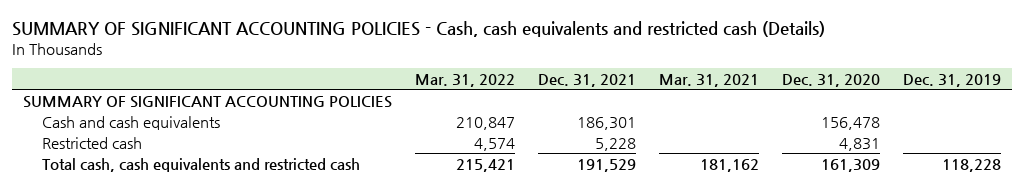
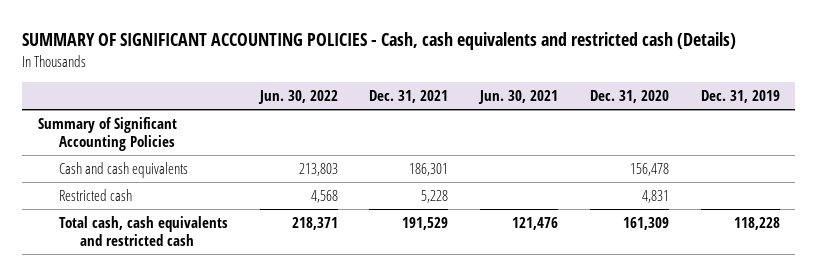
[415,73,516,87] Mar. 31, 2022 -> none
[658,73,759,87] Mar. 31, 2021 -> none
none -> [257,89,338,104] Jun. 30, 2022
none -> [478,89,559,104] Jun. 30, 2021
[23,95,393,108] SUMMARY OF SIGNIFICANT ACCOUNTING POLICIES -> [38,117,178,151] Summary of Significant Accounting Policies

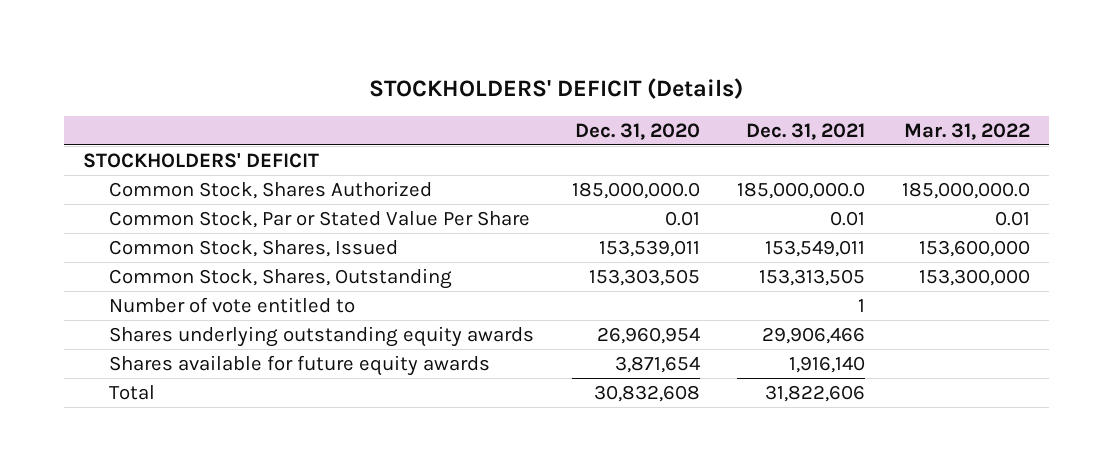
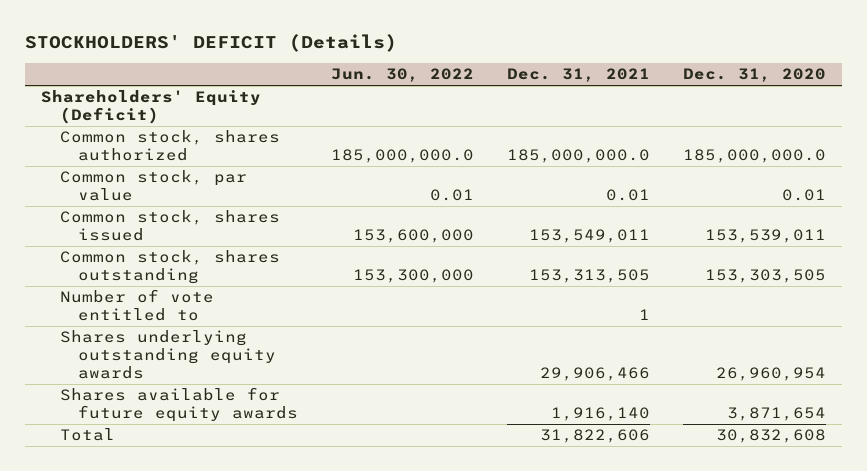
[903,122,1030,140] Mar. 31, 2022 -> none
none -> [330,68,474,83] Jun. 30, 2022
[82,152,319,168] STOCKHOLDERS' DEFICIT -> [41,90,262,125] Shareholders' Equity (Deficit)
[109,180,433,199] Common Stock, Shares Authorized -> [59,130,280,162] Common stock, shares authorized
[109,210,531,228] Common Stock, Par or Stated Value Per Share -> [59,170,247,202] Common stock, par value
[109,239,399,257] Common Stock, Shares, Issued -> [59,210,280,242] Common stock, shares issued
[109,267,453,289] Common Stock, Shares, Outstanding -> [59,250,280,285] Common stock, shares outstanding

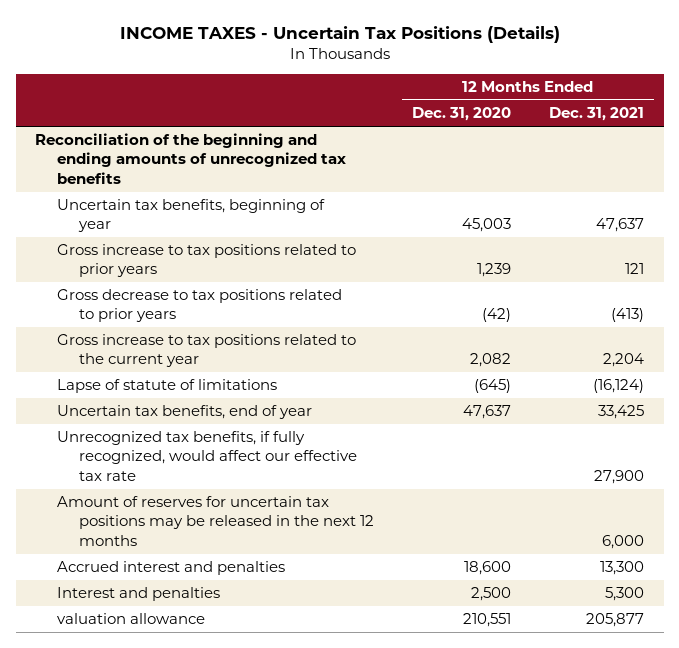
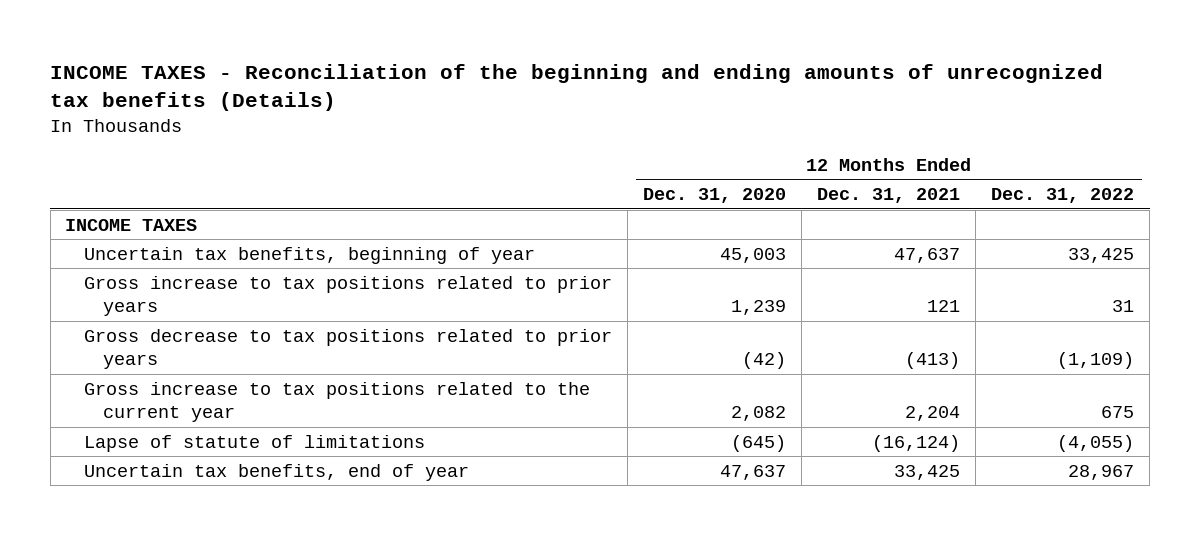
[119,25,560,43] INCOME TAXES - Uncertain Tax Positions (Details) -> [50,63,1104,112] INCOME TAXES - Reconciliation of the beginning and ending amounts of unrecognized tax benefits (Details)
none -> [991,188,1135,204] Dec. 31, 2022
[34,133,346,184] Reconciliation of the beginning and ending amounts of unrecognized tax benefits -> none
none -> [65,218,198,231] INCOME TAXES
[56,431,357,481] Unrecognized tax benefits, if fully recognized, would affect our effective tax rate -> none
[56,496,374,546] Amount of reserves for uncertain tax positions may be released in the next 12 months -> none
[56,561,285,576] Accrued interest and penalties -> none
[56,587,220,602] Interest and penalties -> none
[56,613,205,625] valuation allowance -> none

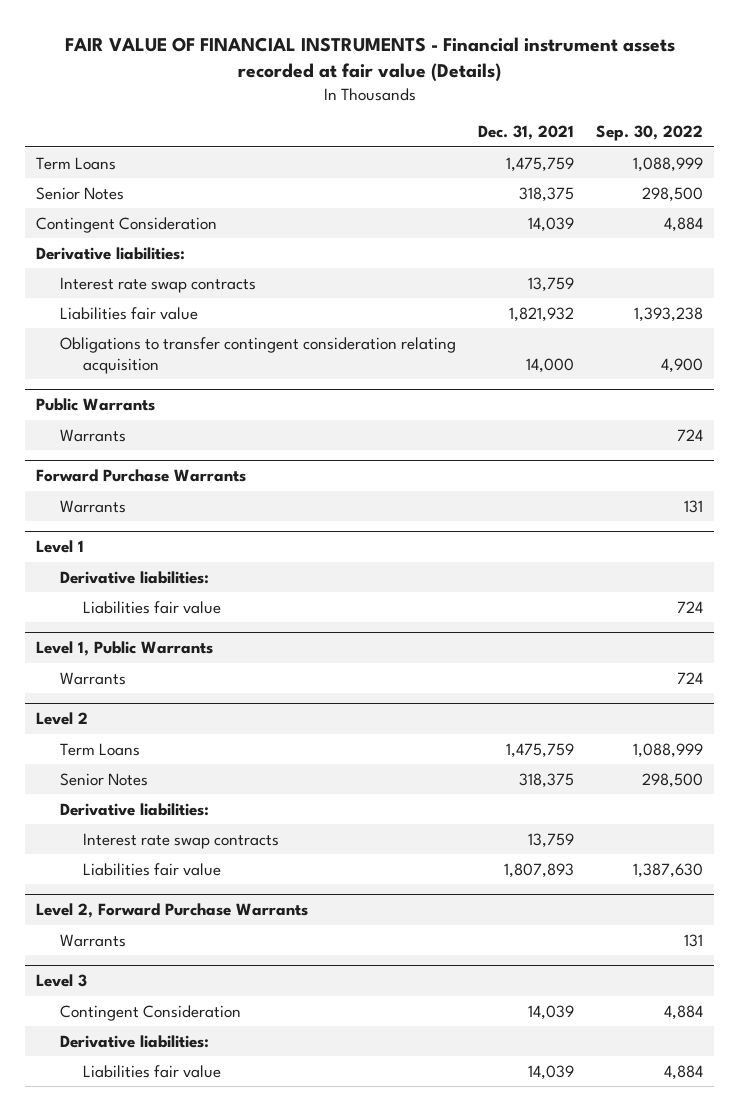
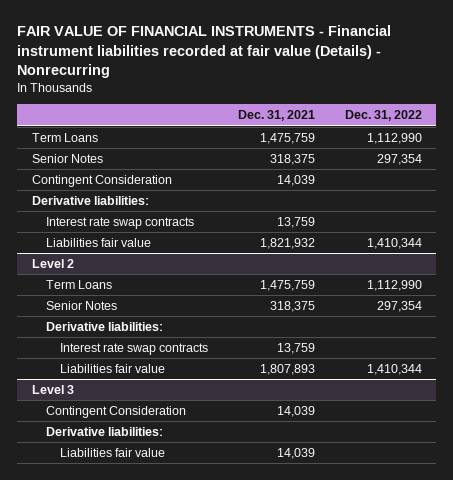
[64,37,675,83] FAIR VALUE OF FINANCIAL INSTRUMENTS - Financial instrument assets recorded at fair value (Details) -> [16,25,391,78] FAIR VALUE OF FINANCIAL INSTRUMENTS - Financial instrument liabilities recorded at fair value (Details) - Nonrecurring
[596,125,704,142] Sep. 30, 2022 -> none
none -> [344,110,422,122] Dec. 31, 2022
[59,336,456,374] Obligations to transfer contingent consideration relating acquisition -> none
[36,398,156,412] Public Warrants -> none
[59,428,126,442] Warrants -> none
[36,469,247,483] Forward Purchase Warrants -> none
[59,499,126,513] Warrants -> none
[36,540,85,554] Level 1 -> none
[59,570,209,584] Derivative liabilities: -> none
[83,600,222,614] Liabilities fair value -> none
[36,641,214,657] Level 1, Public Warrants -> none
[59,671,126,685] Warrants -> none
[36,903,309,919] Level 2, Forward Purchase Warrants -> none
[59,933,126,947] Warrants -> none

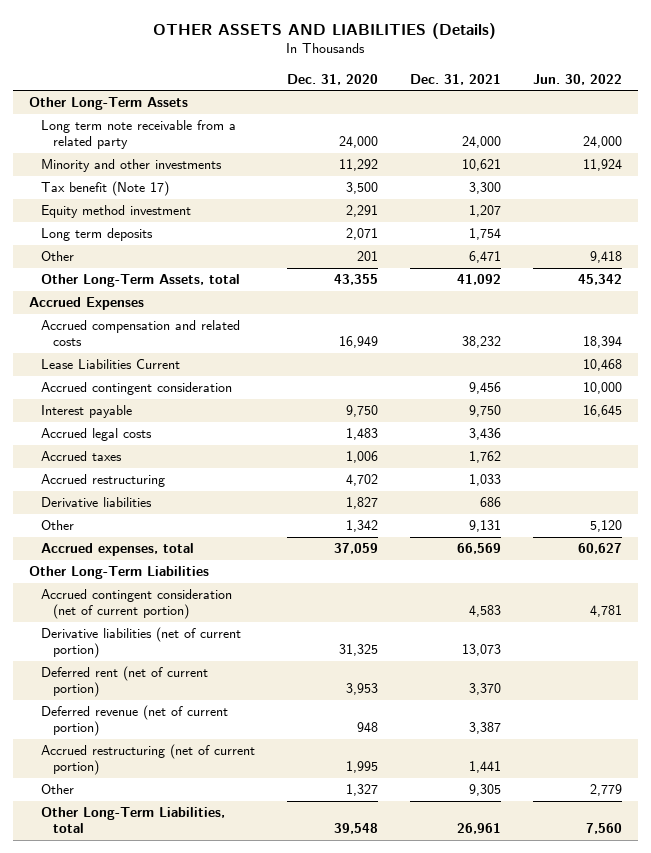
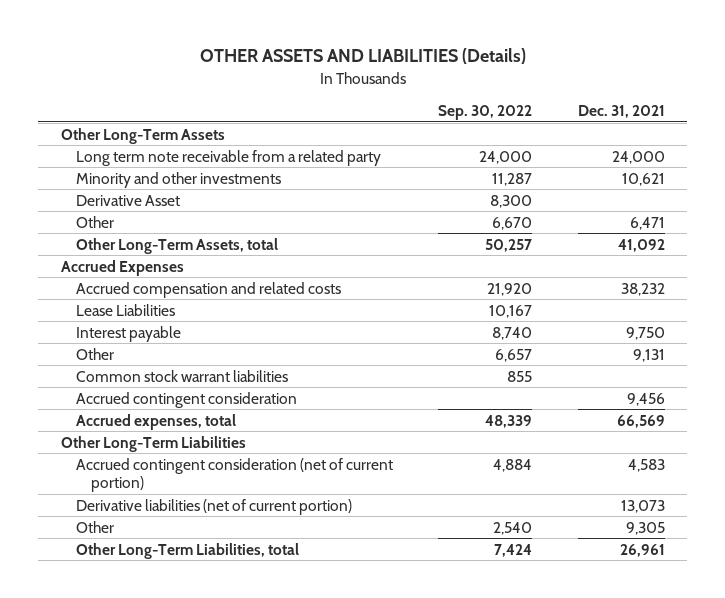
[286,73,378,85] Dec. 31, 2020 -> none
[532,73,622,85] Jun. 30, 2022 -> none
none -> [438,105,533,121] Sep. 30, 2022
[41,181,170,197] Tax benefit (Note 17) -> none
[41,205,192,219] Equity method investment -> none
[41,228,154,242] Long term deposits -> none
none -> [75,194,180,206] Derivative Asset
[41,359,181,370] Lease Liabilities Current -> [75,303,175,316] Lease Liabilities
[41,428,153,442] Accrued legal costs -> none
[41,451,123,462] Accrued taxes -> none
[41,474,166,488] Accrued restructuring -> none
[41,497,153,508] Derivative liabilities -> none
none -> [75,369,288,382] Common stock warrant liabilities
[41,382,233,396] Accrued contingent consideration -> [75,391,297,408] Accrued contingent consideration
[41,666,209,698] Deferred rent (net of current portion) -> none
[41,705,229,737] Deferred revenue (net of current portion) -> none
[41,744,256,776] Accrued restructuring (net of current portion) -> none

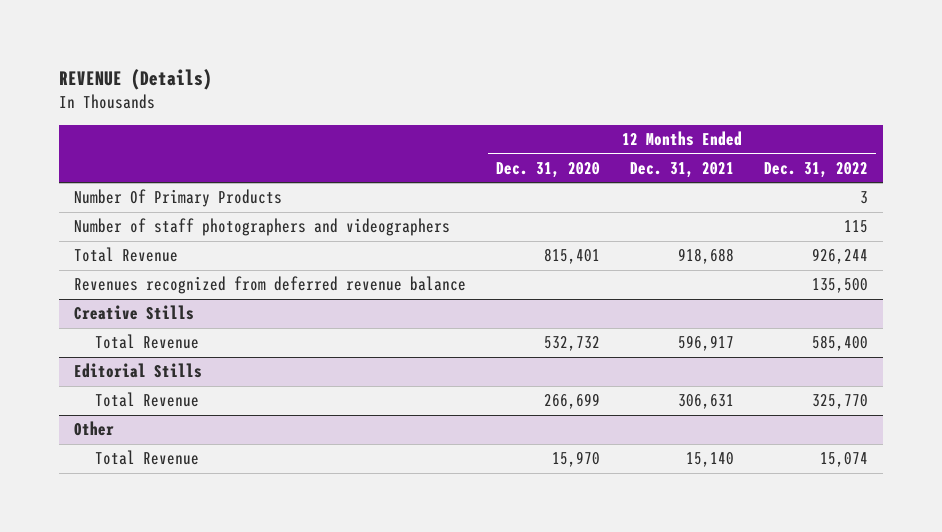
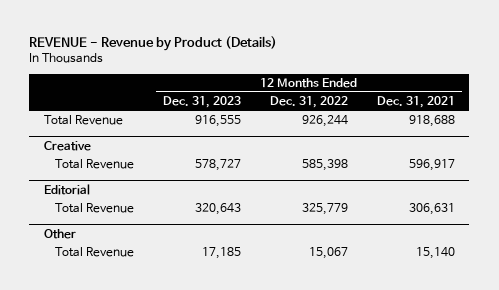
[58,68,212,90] REVENUE (Details) -> [29,35,278,51] REVENUE - Revenue by Product (Details)
[495,161,600,178] Dec. 31, 2020 -> none
none -> [162,96,241,109] Dec. 31, 2023
[73,189,282,208] Number Of Primary Products -> none
[73,218,450,237] Number of staff photographers and videographers -> none
[73,276,466,295] Revenues recognized from deferred revenue balance -> none
[73,305,194,321] Creative Stills -> [43,140,91,151] Creative
[811,335,868,352] 585,400 -> [301,159,348,172] 585,398
[73,363,202,379] Editorial Stills -> [43,183,90,195] Editorial
[811,394,868,410] 325,770 -> [301,203,348,216] 325,779
[819,452,868,468] 15,074 -> [308,247,348,260] 15,067

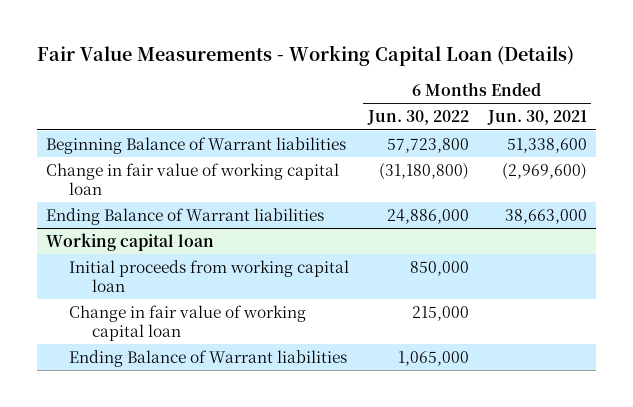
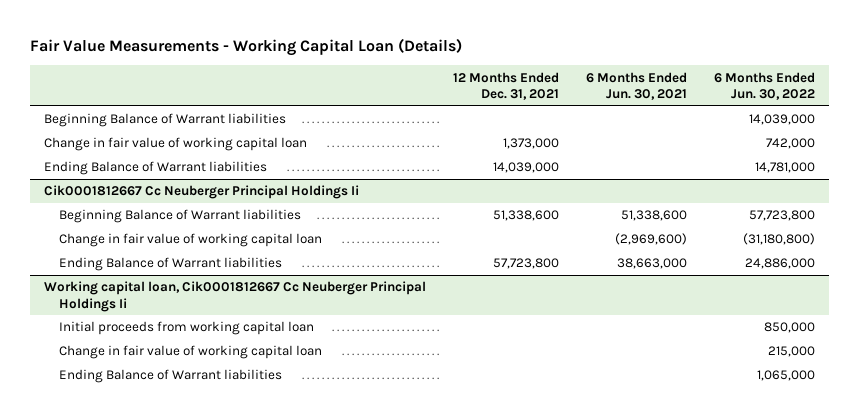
none -> [452,71,559,100] 12 Months Ended Dec. 31, 2021
none -> [43,113,286,128] Beginning Balance of Warrant liabilities
none -> [43,137,307,152] Change in fair value of working capital loan
none -> [43,161,267,176] Ending Balance of Warrant liabilities
none -> [43,185,359,200] Cik0001812667 Cc Neuberger Principal Holdings Ii
[46,232,215,251] Working capital loan -> none
none -> [43,281,426,312] Working capital loan, Cik0001812667 Cc Neuberger Principal Holdings Ii

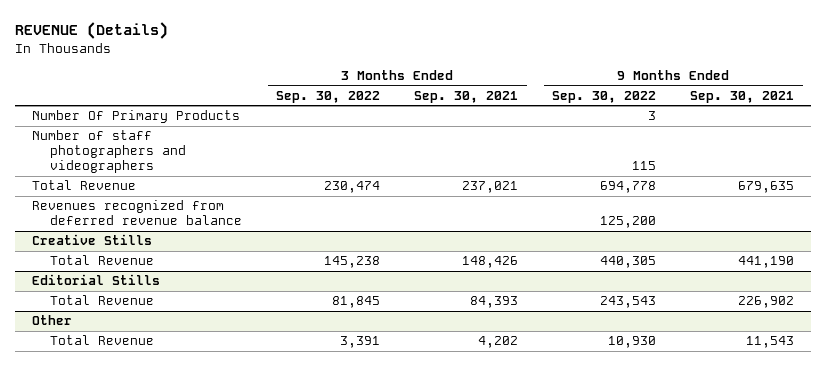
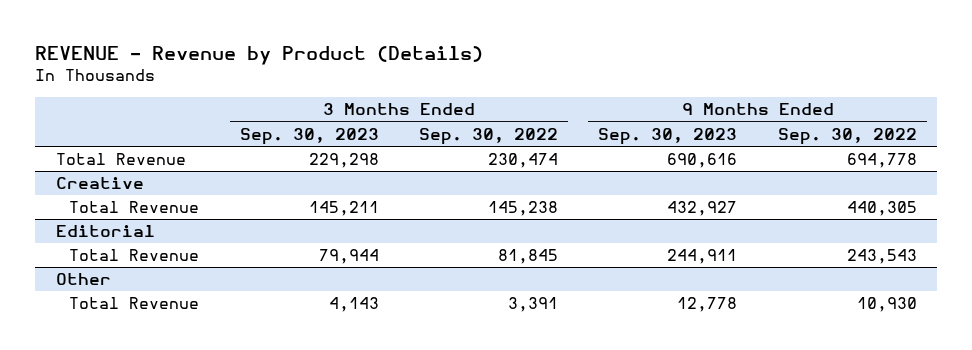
[15,22,169,40] REVENUE (Details) -> [35,45,484,65] REVENUE - Revenue by Product (Details)
[414,90,519,103] Sep. 30, 2021 -> none
[690,90,795,103] Sep. 30, 2021 -> none
none -> [239,127,379,145] Sep. 30, 2023
none -> [598,127,738,145] Sep. 30, 2023
[32,110,241,124] Number Of Primary Products -> none
[32,130,187,174] Number of staff photographers and videographers -> none
[32,200,243,226] Revenues recognized from deferred revenue balance -> none
[32,234,153,246] Creative Stills -> [55,177,144,190] Creative
[32,274,161,286] Editorial Stills -> [55,225,155,238] Editorial

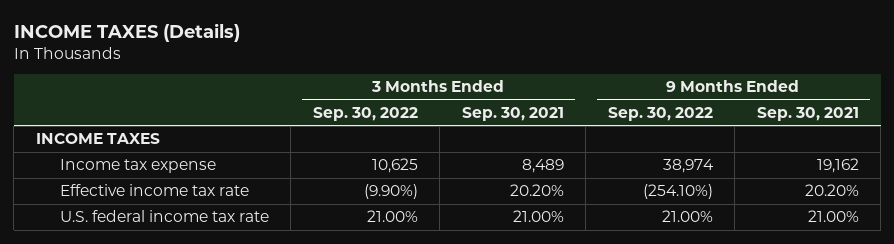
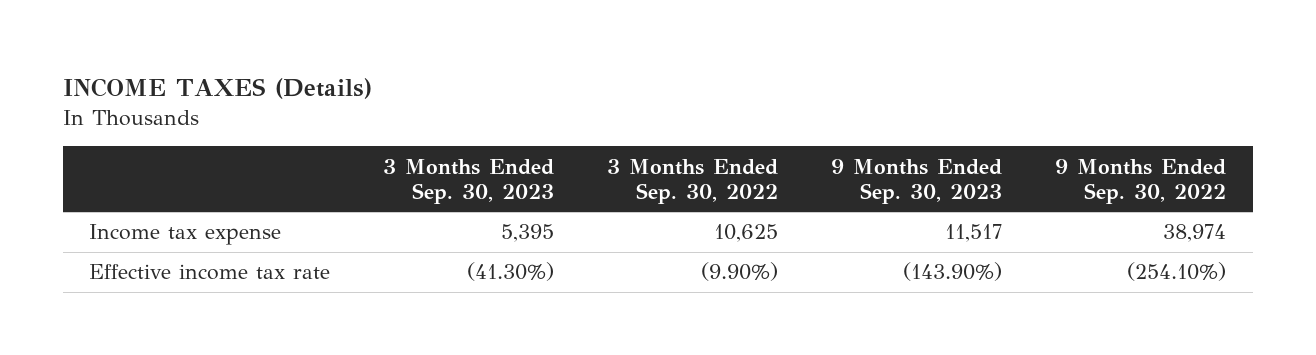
[461,106,564,121] Sep. 30, 2021 -> none
[756,106,859,121] Sep. 30, 2021 -> none
none -> [383,158,555,204] 3 Months Ended Sep. 30, 2023
none -> [831,158,1003,204] 9 Months Ended Sep. 30, 2023
[35,133,160,145] INCOME TAXES -> none
[59,210,269,223] U.S. federal income tax rate -> none

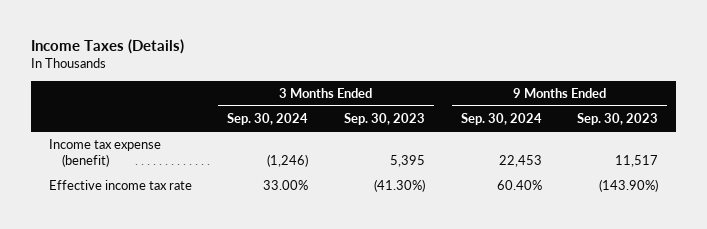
[62,77,372,99] INCOME TAXES (Details) -> [30,38,184,54] Income Taxes (Details)
[607,158,779,204] 3 Months Ended Sep. 30, 2022 -> none
[1055,158,1227,204] 9 Months Ended Sep. 30, 2022 -> none
none -> [227,113,309,126] Sep. 30, 2024
none -> [460,113,542,126] Sep. 30, 2024
[89,224,282,246] Income tax expense -> [48,139,161,168] Income tax expense (benefit)

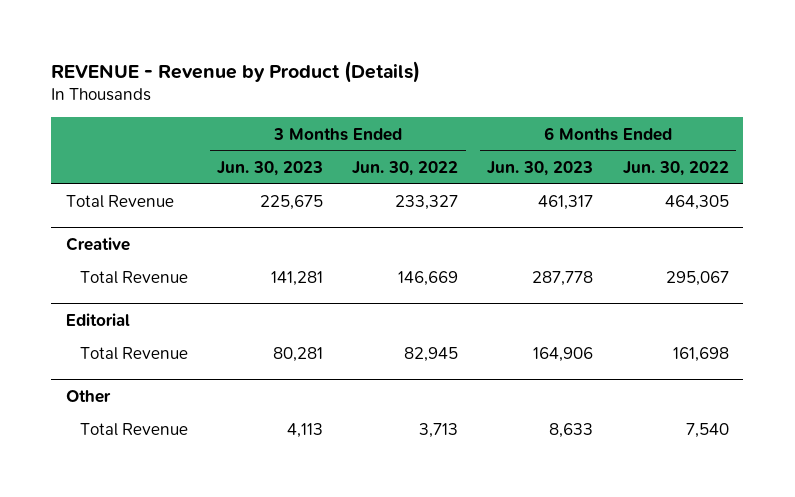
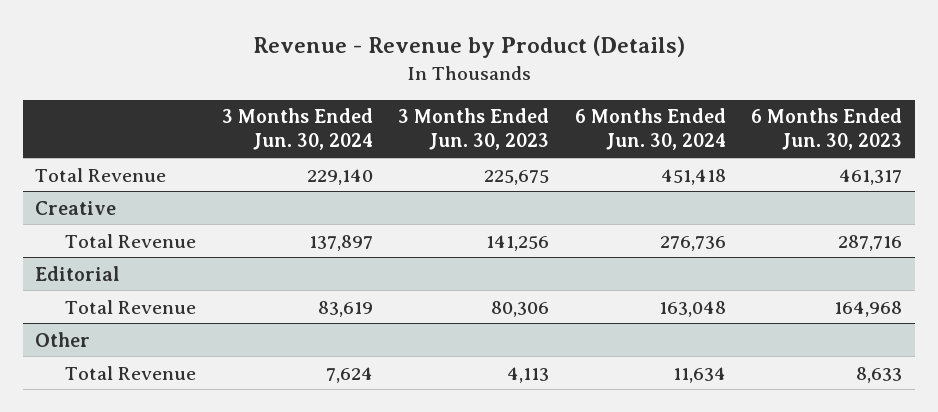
[51,60,421,83] REVENUE - Revenue by Product (Details) -> [252,35,685,59] Revenue - Revenue by Product (Details)
[352,160,459,176] Jun. 30, 2022 -> none
[622,160,729,176] Jun. 30, 2022 -> none
none -> [221,108,373,151] 3 Months Ended Jun. 30, 2024
none -> [574,108,726,151] 6 Months Ended Jun. 30, 2024
[271,271,324,287] 141,281 -> [486,234,550,251] 141,256
[532,271,594,287] 287,778 -> [838,234,903,251] 287,716
[273,347,324,363] 80,281 -> [491,300,550,317] 80,306
[533,347,594,363] 164,906 -> [834,300,903,317] 164,968

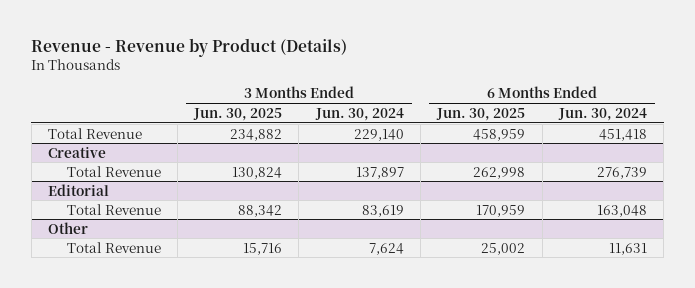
[398,108,550,151] 3 Months Ended Jun. 30, 2023 -> none
[751,108,903,151] 6 Months Ended Jun. 30, 2023 -> none
none -> [193,107,283,121] Jun. 30, 2025
none -> [436,107,526,121] Jun. 30, 2025
[659,235,726,251] 276,736 -> [596,166,647,179] 276,739
[672,366,726,383] 11,634 -> [608,242,647,255] 11,631

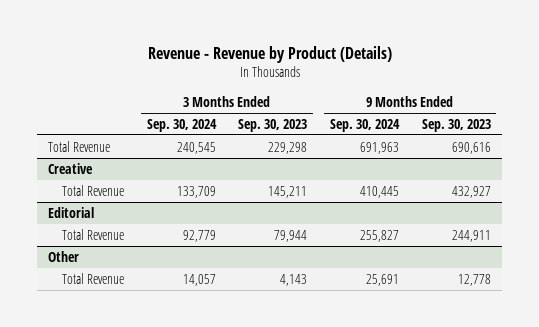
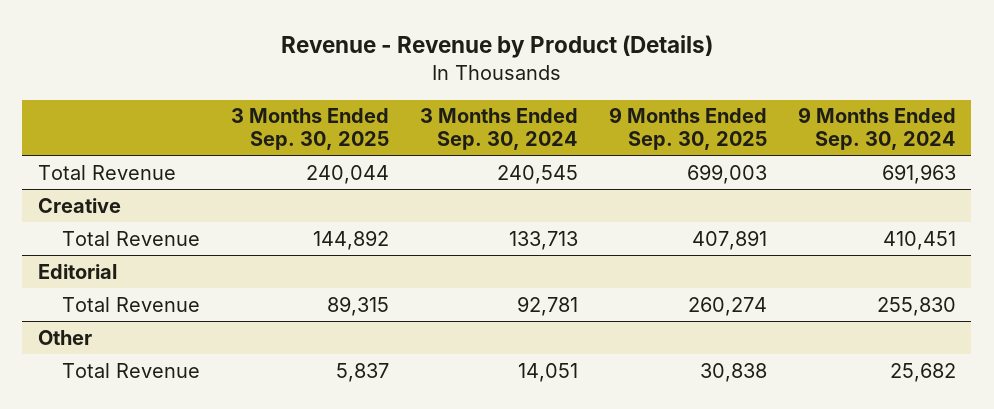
[238,118,308,132] Sep. 30, 2023 -> none
[421,118,491,132] Sep. 30, 2023 -> none
none -> [230,108,389,151] 3 Months Ended Sep. 30, 2025
none -> [608,107,767,151] 9 Months Ended Sep. 30, 2025
[176,185,216,198] 133,709 -> [508,230,578,250] 133,713
[360,185,400,198] 410,445 -> [882,230,956,250] 410,451
[182,229,216,242] 92,779 -> [516,295,578,316] 92,781
[360,229,400,242] 255,827 -> [876,296,956,316] 255,830
[182,273,216,286] 14,057 -> [517,362,578,382] 14,051
[366,273,400,286] 25,691 -> [889,362,956,382] 25,682

